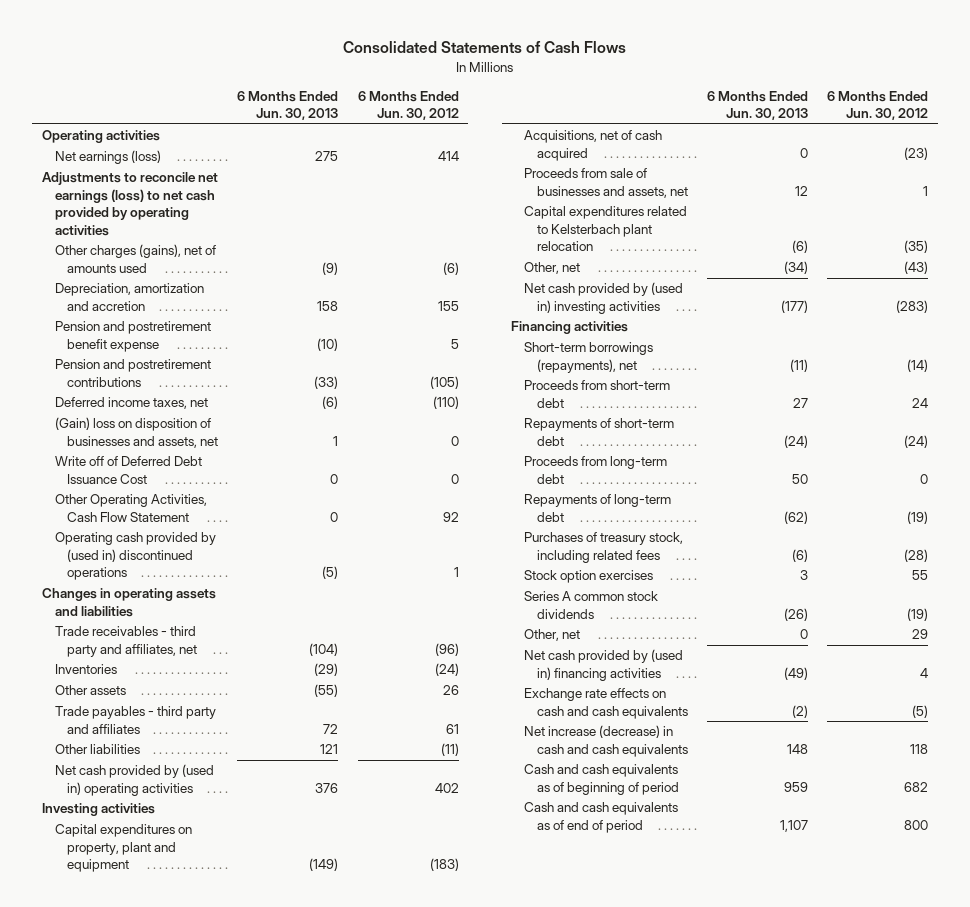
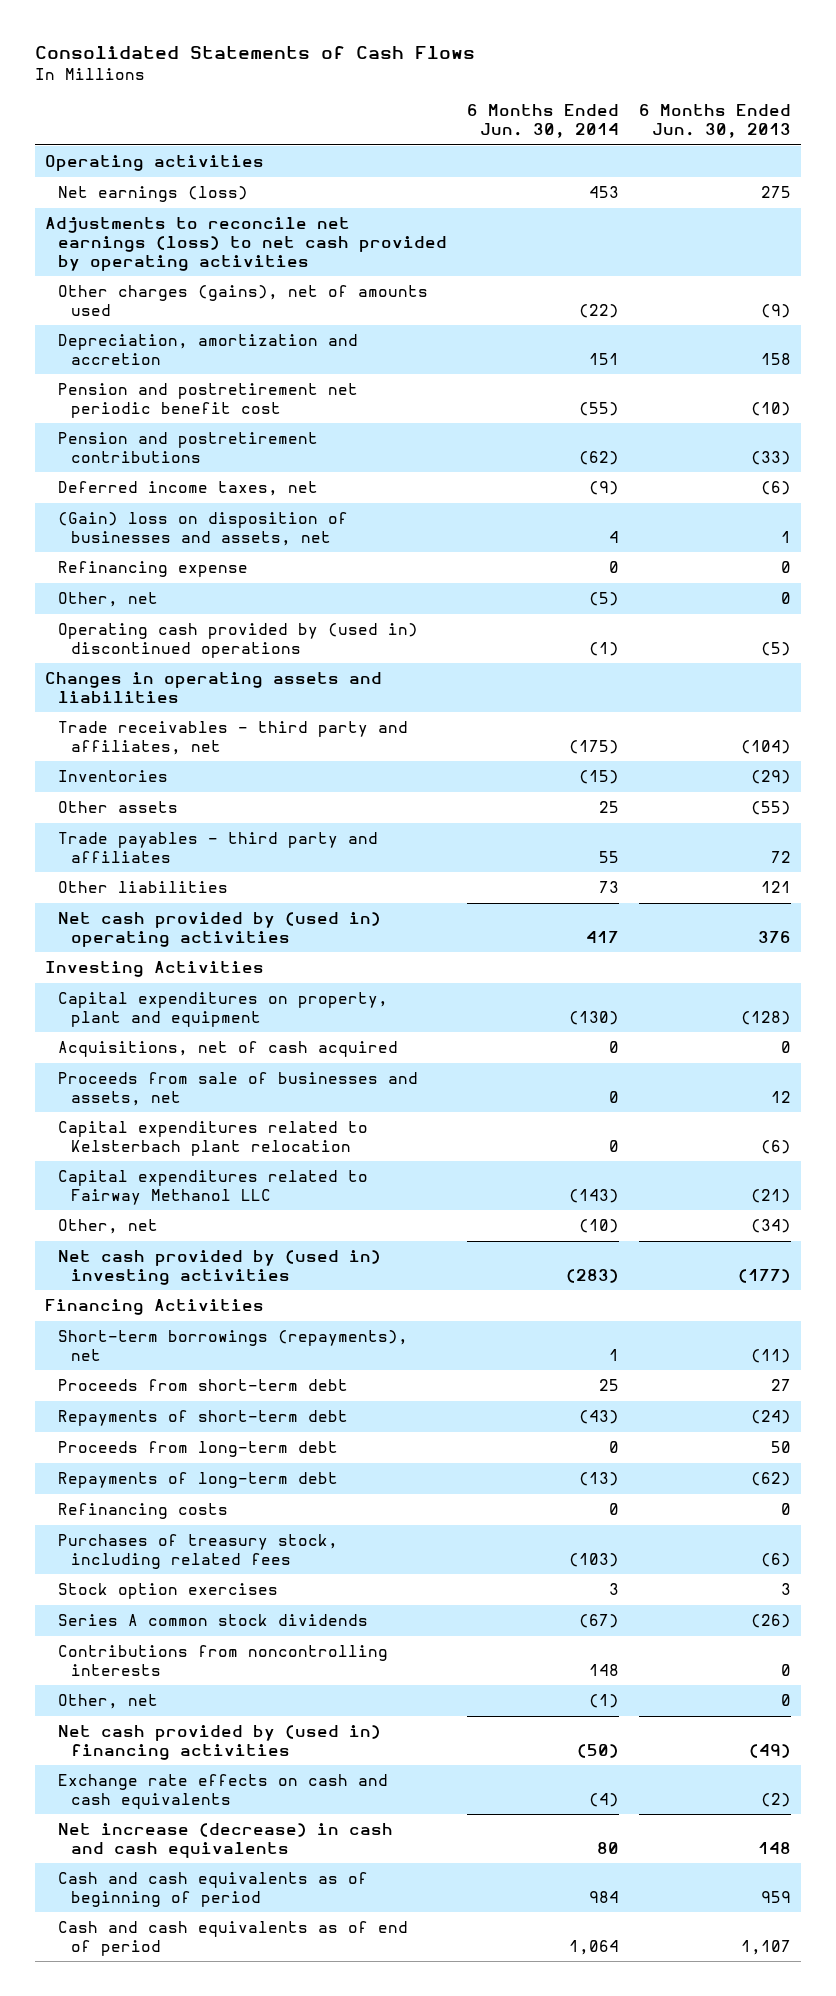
[357,90,459,121] 6 Months Ended Jun. 30, 2012 -> none
none -> [467,104,620,139] 6 Months Ended Jun. 30, 2014
[54,321,211,352] Pension and postretirement benefit expense -> [58,383,359,419] Pension and postretirement net periodic benefit cost
[54,456,202,484] Write off of Deferred Debt Issuance Cost -> [58,561,249,578] Refinancing expense
[54,494,207,522] Other Operating Activities, Cash Flow Statement -> [58,592,159,608] Other, net
[41,803,155,817] Investing activities -> [44,961,264,978] Investing Activities
[309,858,339,872] (149) -> [740,1011,791,1026] (128)
none -> [58,1170,369,1206] Capital expenditures related to Fairway Methanol LLC
[511,321,629,335] Financing activities -> [44,1299,264,1316] Financing Activities
none -> [58,1503,229,1520] Refinancing costs
none -> [58,1645,389,1677] Contributions from noncontrolling interests

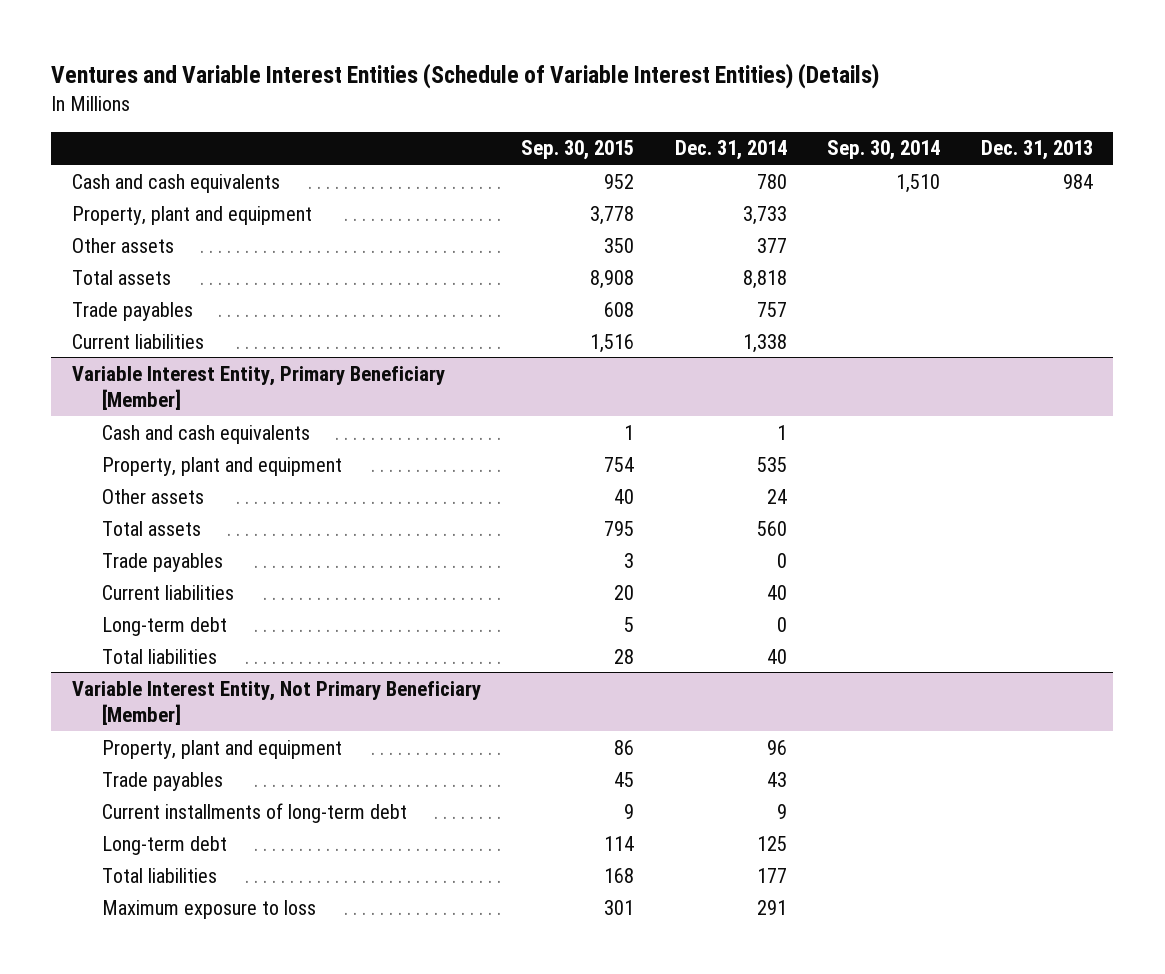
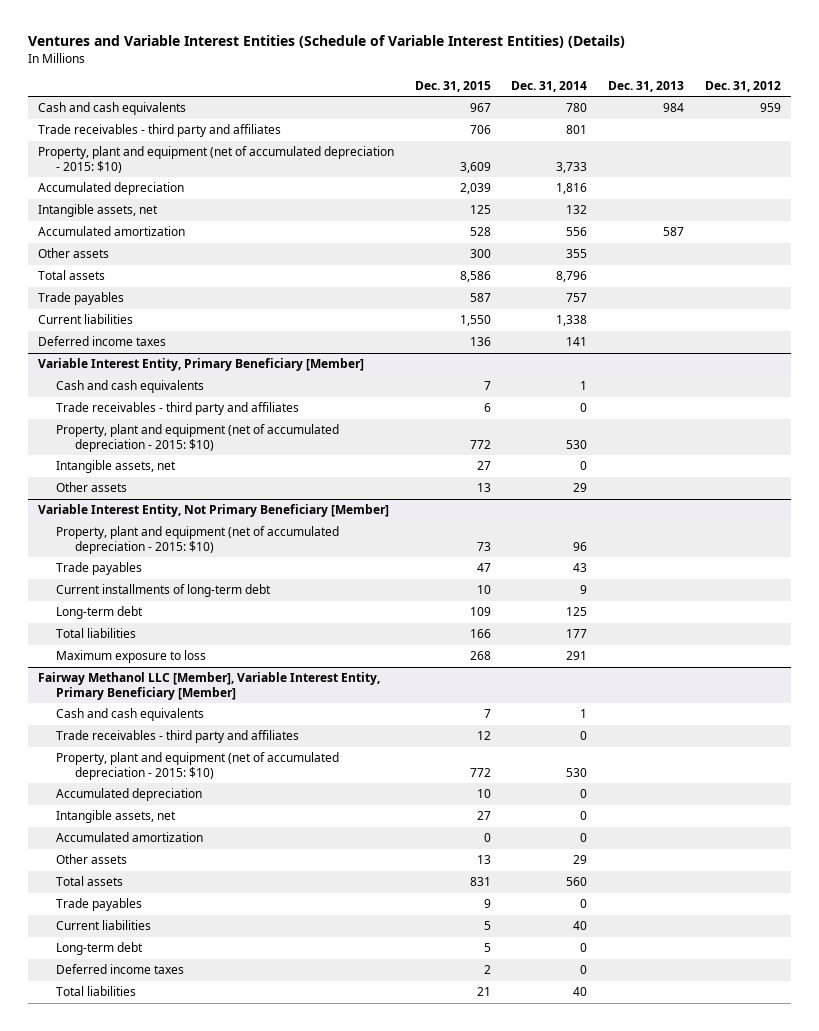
[521,140,635,161] Sep. 30, 2015 -> none
[827,140,941,161] Sep. 30, 2014 -> none
none -> [414,80,491,92] Dec. 31, 2015
none -> [704,80,781,92] Dec. 31, 2012
none -> [37,124,281,138] Trade receivables - third party and affiliates
[71,205,312,225] Property, plant and equipment -> [37,146,394,173] Property, plant and equipment (net of accumulated depreciation - 2015: $10)
none -> [37,182,184,196] Accumulated depreciation
none -> [37,204,158,218] Intangible assets, net
none -> [37,226,185,237] Accumulated amortization
[756,237,787,253] 377 -> [566,249,588,259] 355
[742,269,787,289] 8,818 -> [556,271,588,283] 8,796
none -> [37,336,166,347] Deferred income taxes
[101,520,201,536] Total assets -> none
[101,552,223,572] Trade payables -> none
[101,584,234,600] Current liabilities -> none
[101,616,227,636] Long-term debt -> none
[101,648,217,664] Total liabilities -> none
none -> [56,402,300,416] Trade receivables - third party and affiliates
[101,456,342,476] Property, plant and equipment -> [56,424,340,452] Property, plant and equipment (net of accumulated depreciation - 2015: $10)
[756,456,787,472] 535 -> [566,439,588,449] 530
none -> [56,460,177,474] Intangible assets, net
[766,488,787,504] 24 -> [573,483,588,493] 29
[101,739,342,759] Property, plant and equipment -> [56,526,340,554] Property, plant and equipment (net of accumulated depreciation - 2015: $10)
none -> [37,672,380,700] Fairway Methanol LLC [Member], Variable Interest Entity, Primary Beneficiary [Member]
none -> [56,708,205,722] Cash and cash equivalents
none -> [56,730,300,744] Trade receivables - third party and affiliates
none -> [56,752,340,780] Property, plant and equipment (net of accumulated depreciation - 2015: $10)
none -> [56,788,203,802] Accumulated depreciation
none -> [56,810,177,824] Intangible assets, net
none -> [56,832,204,843] Accumulated amortization
none -> [56,854,128,865] Other assets
none -> [56,876,124,887] Total assets
none -> [56,898,143,912] Trade payables
none -> [56,920,152,931] Current liabilities
none -> [56,942,144,956] Long-term debt
none -> [56,964,185,975] Deferred income taxes
none -> [56,986,137,997] Total liabilities

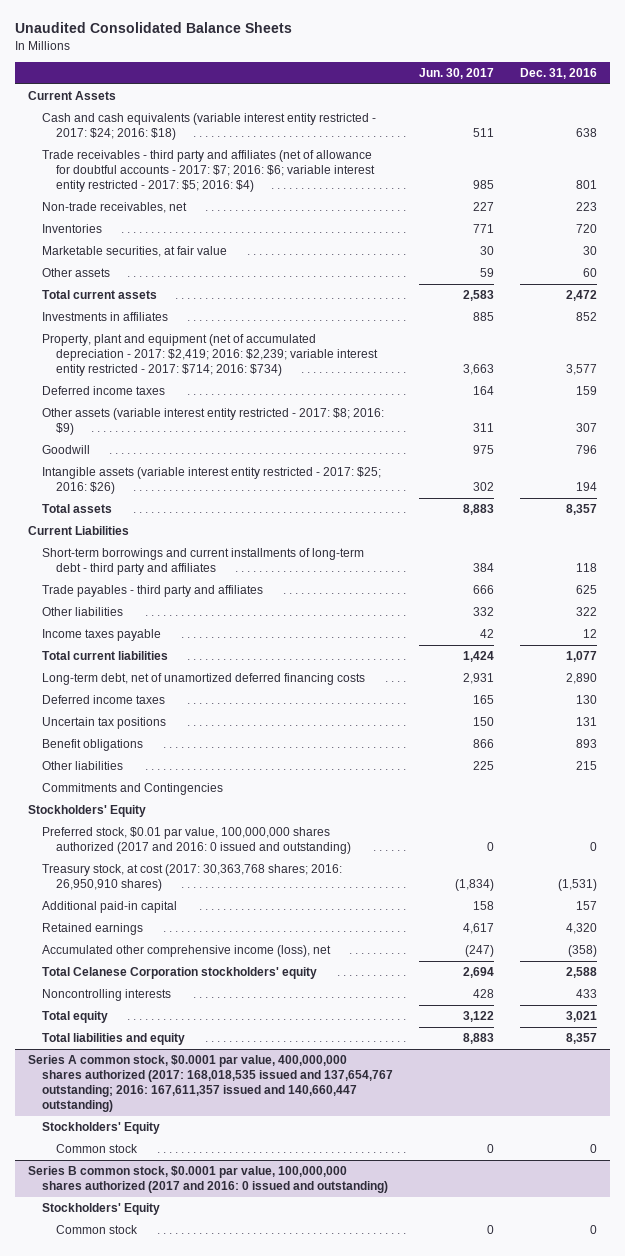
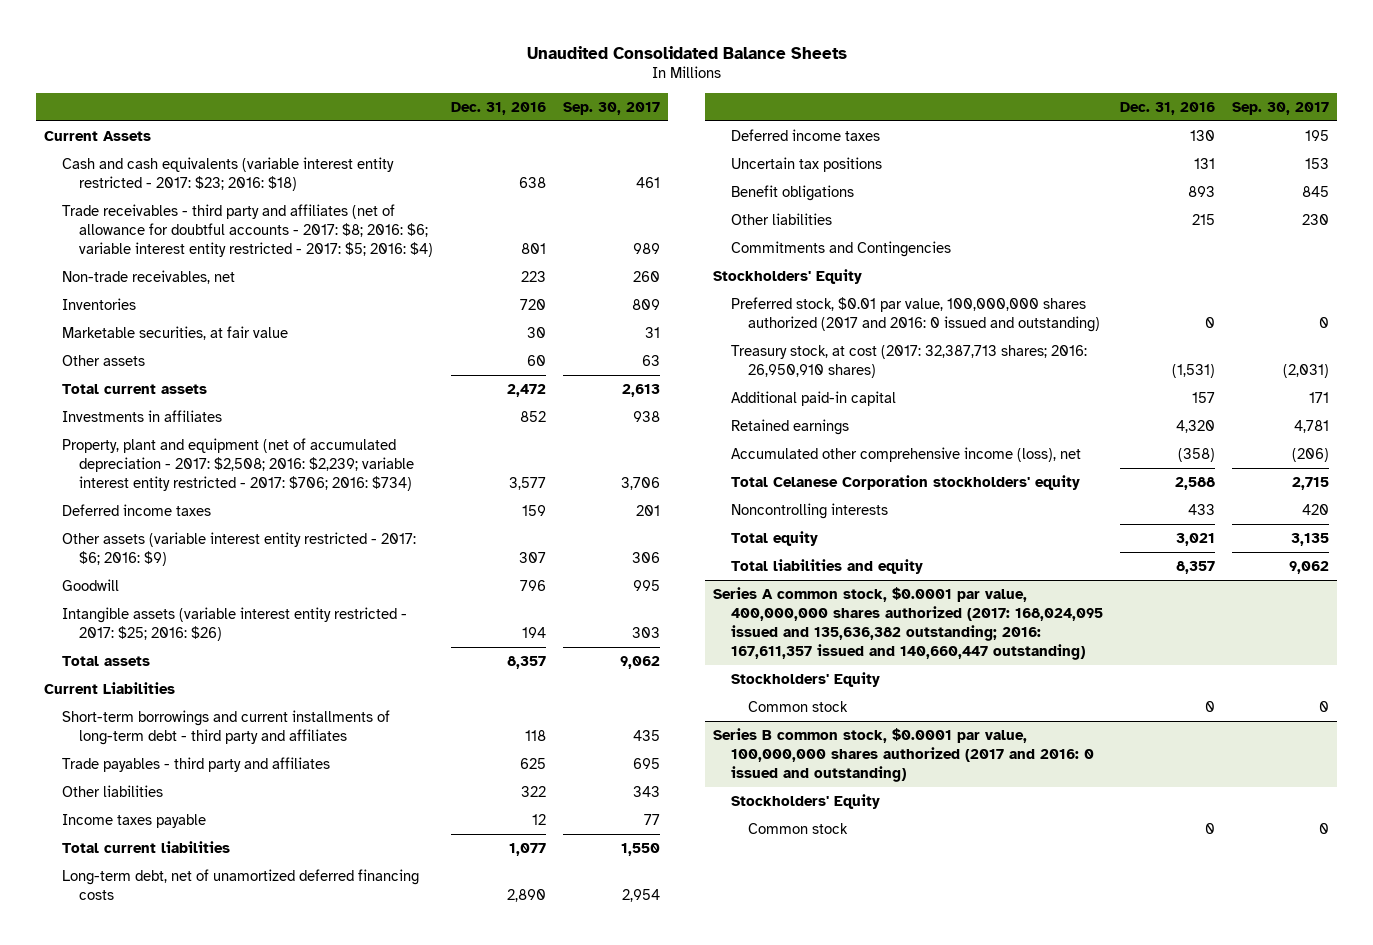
[418,68,494,80] Jun. 30, 2017 -> none
none -> [562,101,660,115] Sep. 30, 2017
[41,113,376,141] Cash and cash equivalents (variable interest entity restricted - 2017: $24; 2016: $18) -> [61,156,394,191] Cash and cash equivalents (variable interest entity restricted - 2017: $23; 2016: $18)
[41,150,375,193] Trade receivables - third party and affiliates (net of allowance for doubtful accounts - 2017: $7; 2016: $6; variable interest entity restricted - 2017: $5; 2016: $4) -> [61,203,433,257] Trade receivables - third party and affiliates (net of allowance for doubtful accounts - 2017: $8; 2016: $6; variable interest entity restricted - 2017: $5; 2016: $4)
[41,334,378,377] Property, plant and equipment (net of accumulated depreciation - 2017: $2,419; 2016: $2,239; variable interest entity restricted - 2017: $714; 2016: $734) -> [61,437,414,491] Property, plant and equipment (net of accumulated depreciation - 2017: $2,508; 2016: $2,239; variable interest entity restricted - 2017: $706; 2016: $734)
[41,408,384,436] Other assets (variable interest entity restricted - 2017: $8; 2016: $9) -> [61,531,416,566] Other assets (variable interest entity restricted - 2017: $6; 2016: $9)
[41,864,342,892] Treasury stock, at cost (2017: 30,363,768 shares; 2016: 26,950,910 shares) -> [730,344,1087,378] Treasury stock, at cost (2017: 32,387,713 shares; 2016: 26,950,910 shares)
[27,1055,393,1113] Series A common stock, $0.0001 par value, 400,000,000 shares authorized (2017: 168,018,535 issued and 137,654,767 outstanding; 2016: 167,611,357 issued and 140,660,447 outstanding) -> [713,586,1103,660] Series A common stock, $0.0001 par value, 400,000,000 shares authorized (2017: 168,024,095 issued and 135,636,382 outstanding; 2016: 167,611,357 issued and 140,660,447 outstanding)

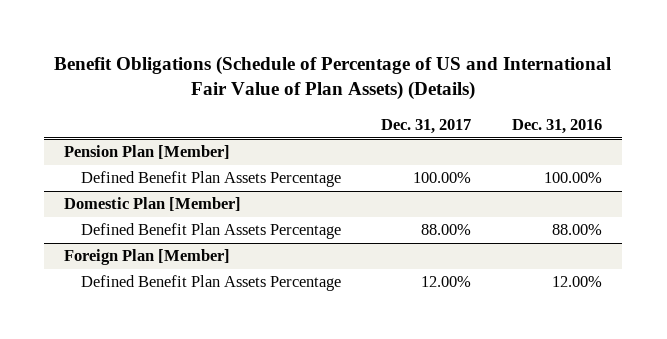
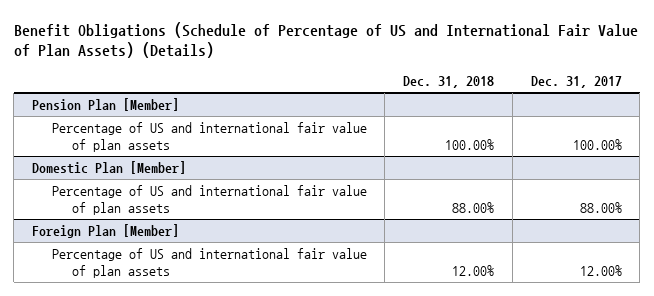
[512,119,603,135] Dec. 31, 2016 -> none
none -> [403,75,495,88] Dec. 31, 2018
[80,171,341,188] Defined Benefit Plan Assets Percentage -> [51,121,367,152] Percentage of US and international fair value of plan assets
[80,223,341,240] Defined Benefit Plan Assets Percentage -> [51,184,367,215] Percentage of US and international fair value of plan assets
[80,275,341,292] Defined Benefit Plan Assets Percentage -> [51,247,367,278] Percentage of US and international fair value of plan assets

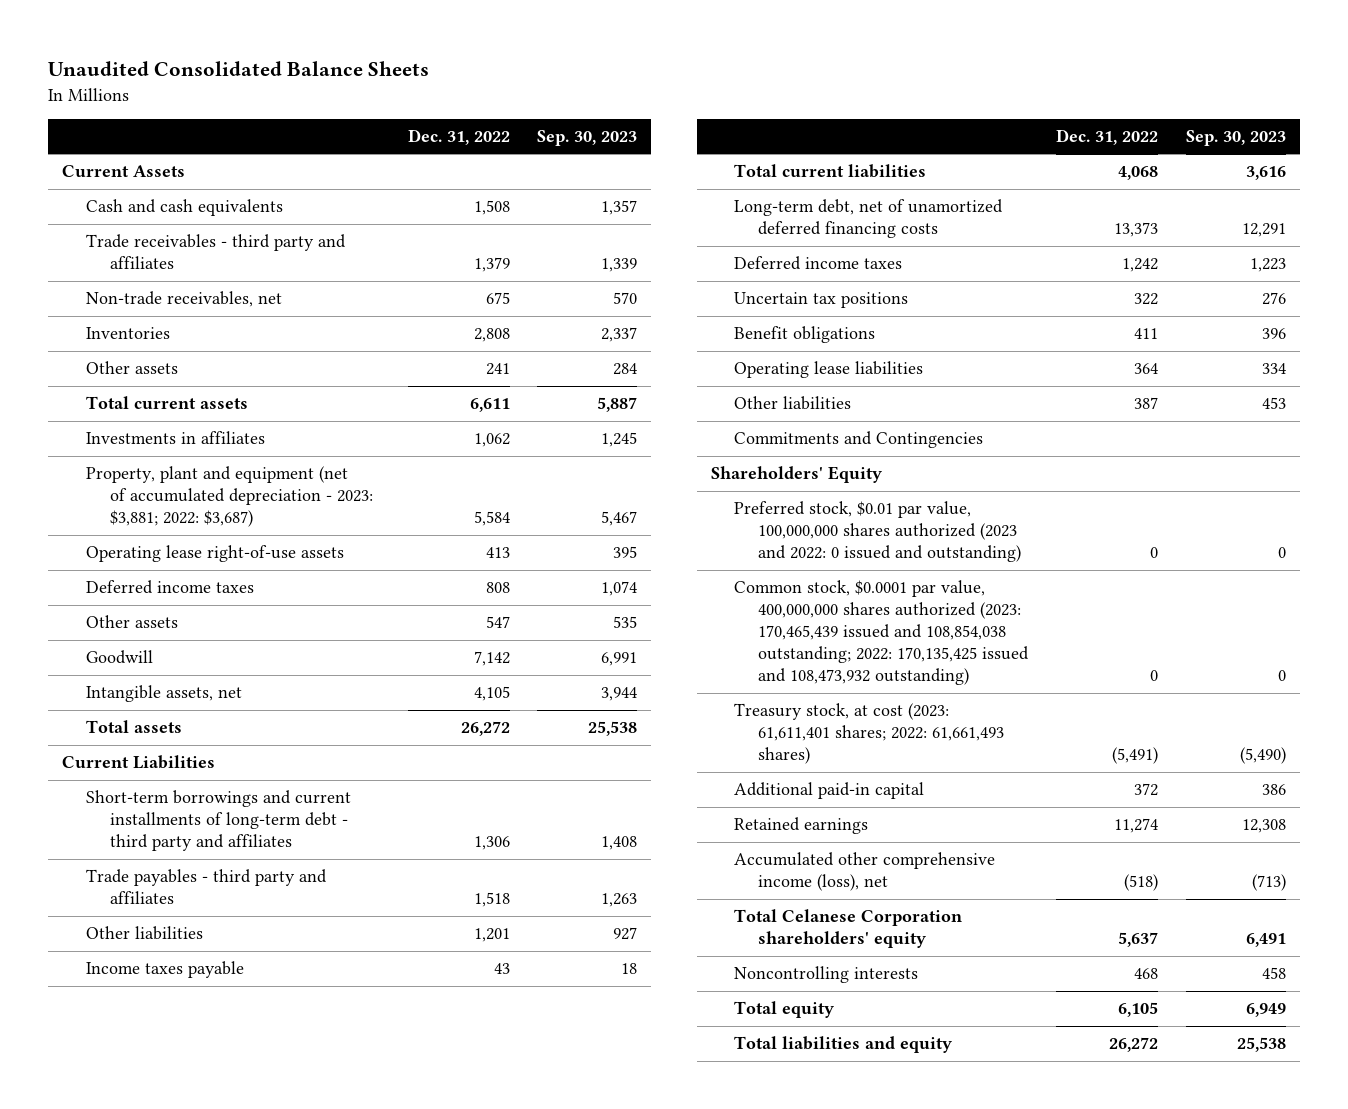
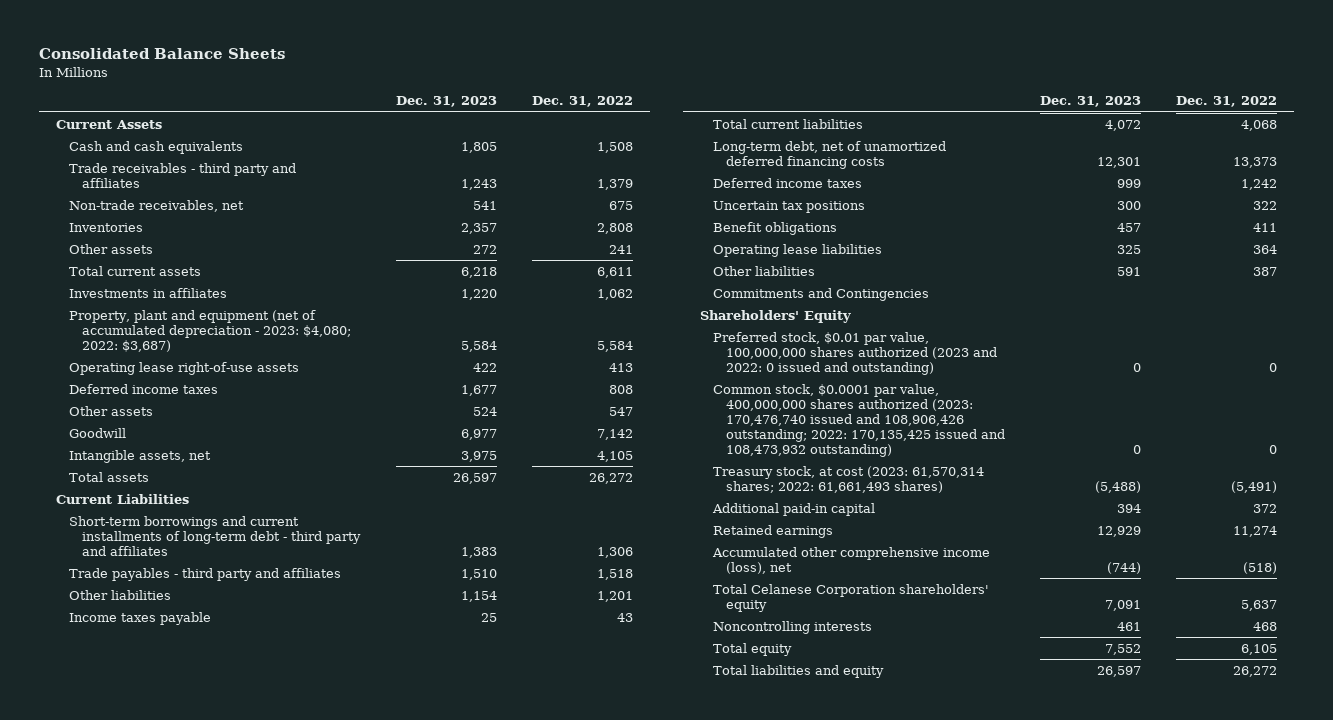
[48,61,430,77] Unaudited Consolidated Balance Sheets -> [38,47,285,59] Consolidated Balance Sheets
[537,129,638,146] Sep. 30, 2023 -> none
none -> [395,96,497,108] Dec. 31, 2023
[85,466,373,528] Property, plant and equipment (net of accumulated depreciation - 2023: $3,881; 2022: $3,687) -> [69,309,352,352] Property, plant and equipment (net of accumulated depreciation - 2023: $4,080; 2022: $3,687)
[734,580,1030,686] Common stock, $0.0001 par value, 400,000,000 shares authorized (2023: 170,465,439 issued and 108,854,038 outstanding; 2022: 170,135,425 issued and 108,473,932 outstanding) -> [713,383,1006,457] Common stock, $0.0001 par value, 400,000,000 shares authorized (2023: 170,476,740 issued and 108,906,426 outstanding; 2022: 170,135,425 issued and 108,473,932 outstanding)
[734,703,1005,765] Treasury stock, at cost (2023: 61,611,401 shares; 2022: 61,661,493 shares) -> [713,465,985,493] Treasury stock, at cost (2023: 61,570,314 shares; 2022: 61,661,493 shares)

